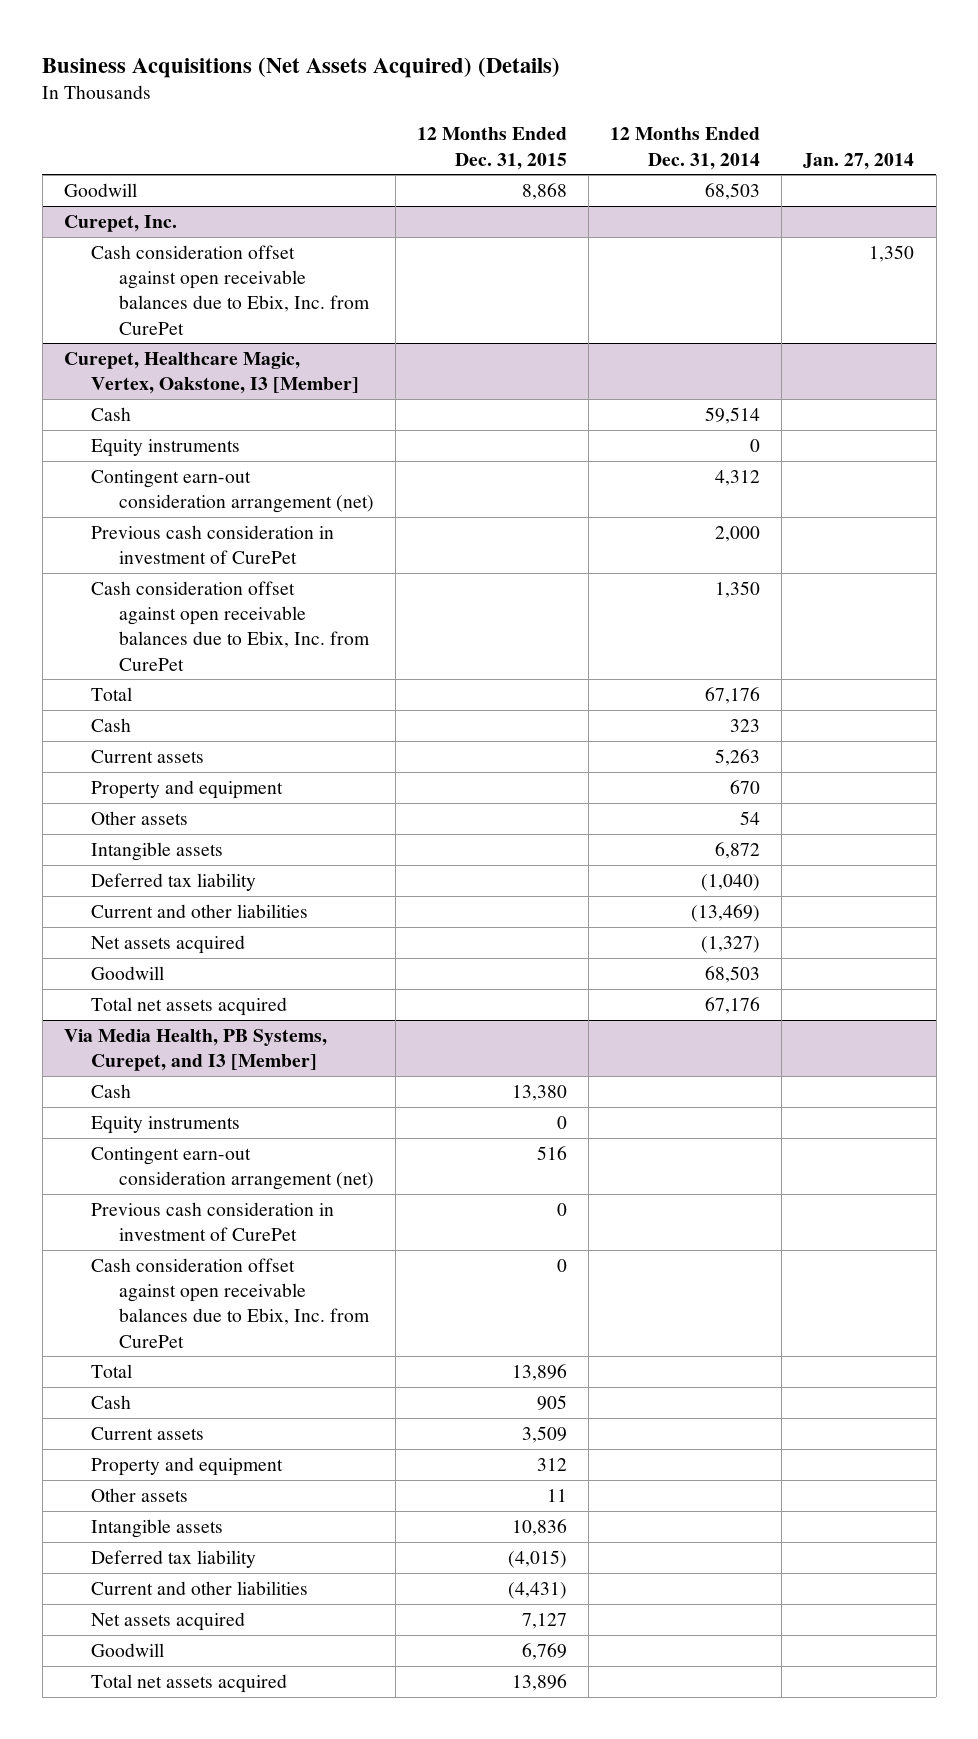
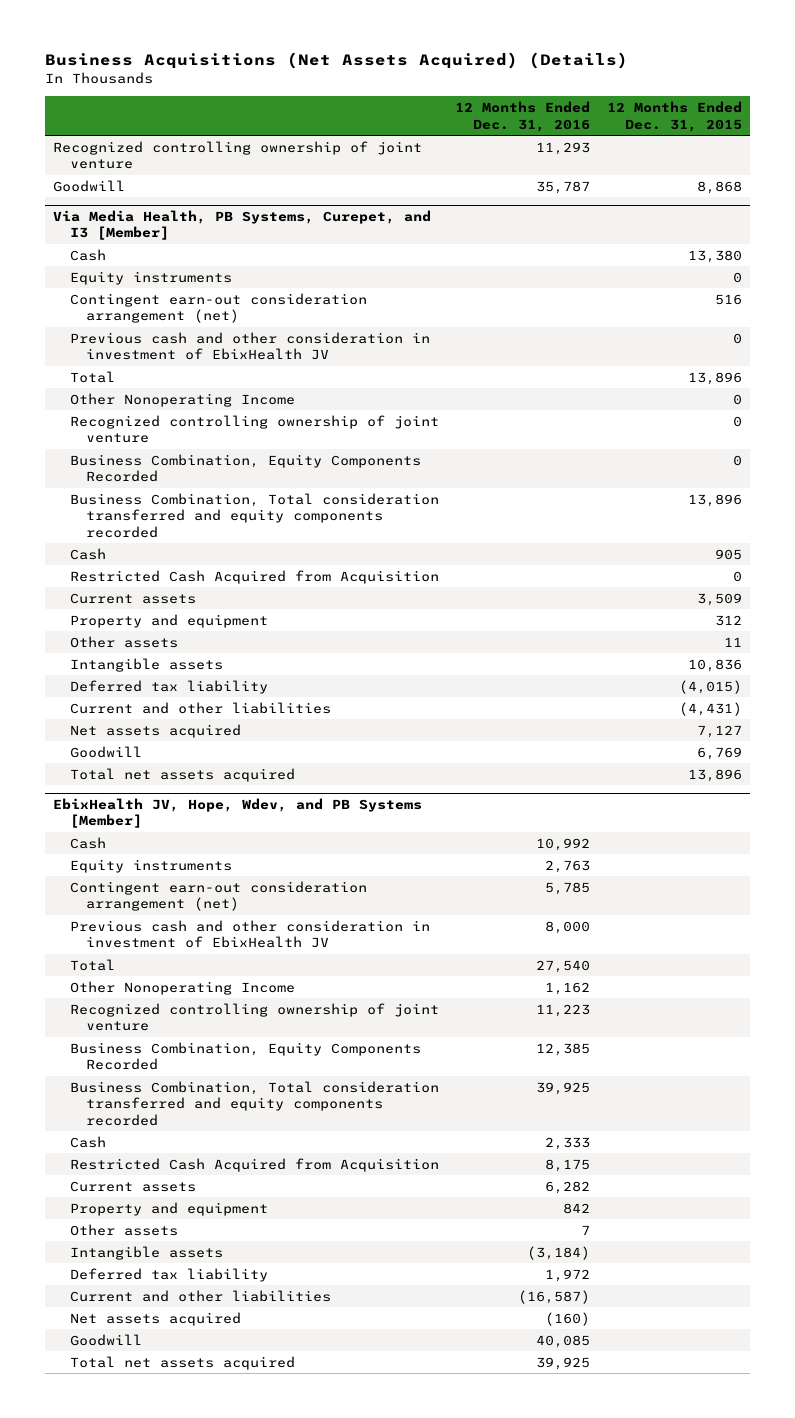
[610,127,761,170] 12 Months Ended Dec. 31, 2014 -> none
[803,152,915,170] Jan. 27, 2014 -> none
none -> [455,101,591,132] 12 Months Ended Dec. 31, 2016
none -> [53,140,423,170] Recognized controlling ownership of joint venture
[63,214,177,232] Curepet, Inc. -> none
[91,244,370,335] Cash consideration offset against open receivable balances due to Ebix, Inc. from CurePet -> none
[63,351,360,395] Curepet, Healthcare Magic, Vertex, Oakstone, I3 [Member] -> none
[91,406,132,421] Cash -> none
[91,438,241,457] Equity instruments -> none
[91,469,374,514] Contingent earn-out consideration arrangement (net) -> none
[91,524,335,565] Previous cash consideration in investment of CurePet -> none
[91,580,370,671] Cash consideration offset against open receivable balances due to Ebix, Inc. from CurePet -> none
[91,686,133,701] Total -> none
[91,717,132,732] Cash -> none
[91,749,205,763] Current assets -> none
[91,779,284,799] Property and equipment -> none
[91,810,189,825] Other assets -> none
[91,841,224,861] Intangible assets -> none
[91,872,257,891] Deferred tax liability -> none
[91,903,309,918] Current and other liabilities -> none
[91,934,246,954] Net assets acquired -> none
[91,965,165,980] Goodwill -> none
[91,996,288,1016] Total net assets acquired -> none
[91,1257,370,1348] Cash consideration offset against open receivable balances due to Ebix, Inc. from CurePet -> none
[91,1201,335,1242] Previous cash consideration in investment of CurePet -> [69,331,430,361] Previous cash and other consideration in investment of EbixHealth JV
none -> [69,392,295,407] Other Nonoperating Income
none -> [69,414,439,444] Recognized controlling ownership of joint venture
none -> [69,453,421,483] Business Combination, Equity Components Recorded
none -> [69,492,439,538] Business Combination, Total consideration transferred and equity components recorded
none -> [69,569,439,584] Restricted Cash Acquired from Acquisition
none -> [53,798,423,829] EbixHealth JV, Hope, Wdev, and PB Systems [Member]
none -> [69,836,106,849] Cash
none -> [69,858,232,873] Equity instruments
none -> [69,880,367,912] Contingent earn-out consideration arrangement (net)
none -> [69,919,430,949] Previous cash and other consideration in investment of EbixHealth JV
none -> [69,958,115,971] Total
none -> [69,980,295,995] Other Nonoperating Income
none -> [69,1002,439,1032] Recognized controlling ownership of joint venture
none -> [69,1041,421,1071] Business Combination, Equity Components Recorded
none -> [69,1080,439,1126] Business Combination, Total consideration transferred and equity components recorded
none -> [69,1135,106,1148] Cash
none -> [69,1157,439,1172] Restricted Cash Acquired from Acquisition
none -> [69,1180,196,1192] Current assets
none -> [69,1201,268,1216] Property and equipment
none -> [69,1223,178,1236] Other assets
none -> [69,1245,223,1260] Intangible assets
none -> [69,1267,268,1282] Deferred tax liability
none -> [69,1289,331,1302] Current and other liabilities
none -> [69,1311,241,1326] Net assets acquired
none -> [69,1333,142,1346] Goodwill
none -> [69,1355,295,1370] Total net assets acquired

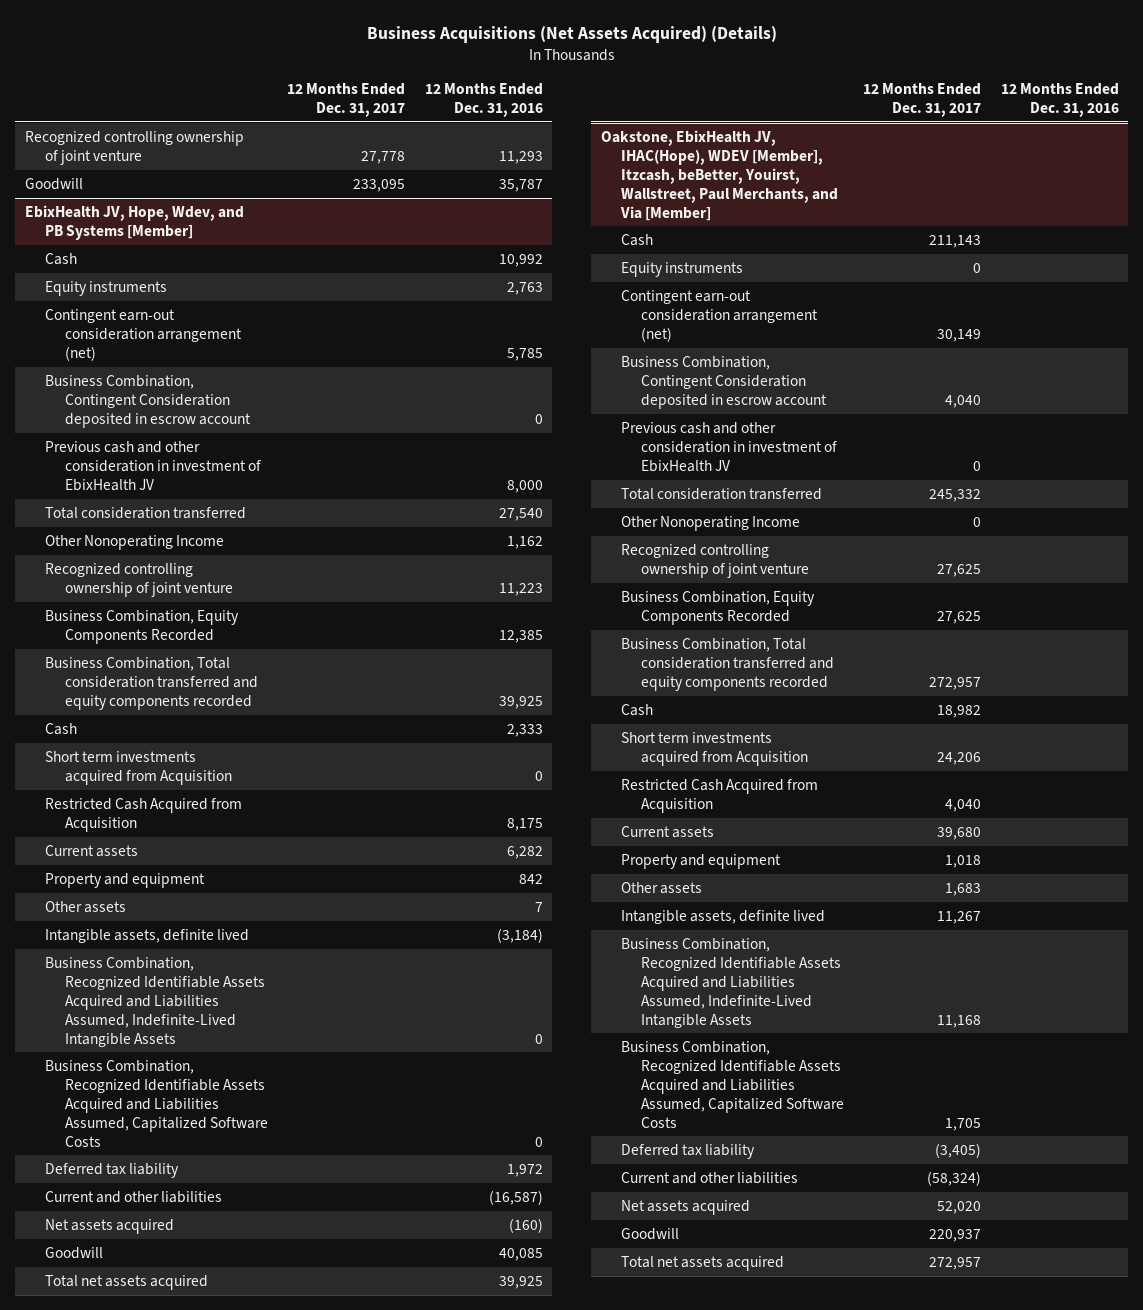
[606,101,742,132] 12 Months Ended Dec. 31, 2015 -> none
none -> [287,82,406,117] 12 Months Ended Dec. 31, 2017
[53,210,432,241] Via Media Health, PB Systems, Curepet, and I3 [Member] -> none
[69,248,106,261] Cash -> none
[69,270,232,285] Equity instruments -> none
[69,292,367,324] Contingent earn-out consideration arrangement (net) -> none
[69,331,430,361] Previous cash and other consideration in investment of EbixHealth JV -> none
[69,370,115,383] Total -> none
[69,392,295,407] Other Nonoperating Income -> none
[69,414,439,444] Recognized controlling ownership of joint venture -> none
[69,453,421,483] Business Combination, Equity Components Recorded -> none
[69,492,439,538] Business Combination, Total consideration transferred and equity components recorded -> none
[69,547,106,560] Cash -> none
[69,569,439,584] Restricted Cash Acquired from Acquisition -> none
[69,592,196,604] Current assets -> none
[69,613,268,628] Property and equipment -> none
[69,635,178,648] Other assets -> none
[69,657,223,672] Intangible assets -> none
[69,679,268,694] Deferred tax liability -> none
[69,701,331,714] Current and other liabilities -> none
[69,723,241,738] Net assets acquired -> none
[69,745,142,758] Goodwill -> none
[69,767,295,782] Total net assets acquired -> none
none -> [44,374,251,428] Business Combination, Contingent Consideration deposited in escrow account
[69,958,115,971] Total -> [44,506,246,519] Total consideration transferred
none -> [44,750,232,785] Short term investments acquired from Acquisition
[69,1245,223,1260] Intangible assets -> [44,928,249,943] Intangible assets, definite lived
none -> [44,956,265,1047] Business Combination, Recognized Identifiable Assets Acquired and Liabilities Assumed, Indefinite-Lived Intangible Assets
none -> [44,1059,268,1147] Business Combination, Recognized Identifiable Assets Acquired and Liabilities Assumed, Capitalized Software Costs
none -> [600,129,838,221] Oakstone, EbixHealth JV, IHAC(Hope), WDEV [Member], Itzcash, beBetter, Youirst, Wallstreet, Paul Merchants, and Via [Member]
none -> [620,233,653,246] Cash
none -> [620,261,743,277] Equity instruments
none -> [620,289,818,342] Contingent earn-out consideration arrangement (net)
none -> [620,355,827,409] Business Combination, Contingent Consideration deposited in escrow account
none -> [620,421,837,472] Previous cash and other consideration in investment of EbixHealth JV
none -> [620,487,822,500] Total consideration transferred
none -> [620,515,800,531] Other Nonoperating Income
none -> [620,543,809,578] Recognized controlling ownership of joint venture
none -> [620,590,815,625] Business Combination, Equity Components Recorded
none -> [620,637,834,691] Business Combination, Total consideration transferred and equity components recorded
none -> [620,703,653,716] Cash
none -> [620,731,808,766] Short term investments acquired from Acquisition
none -> [620,778,818,813] Restricted Cash Acquired from Acquisition
none -> [620,825,714,838] Current assets
none -> [620,853,781,869] Property and equipment
none -> [620,881,702,894] Other assets
none -> [620,909,825,924] Intangible assets, definite lived
none -> [620,937,841,1028] Business Combination, Recognized Identifiable Assets Acquired and Liabilities Assumed, Indefinite-Lived Intangible Assets
none -> [620,1040,844,1128] Business Combination, Recognized Identifiable Assets Acquired and Liabilities Assumed, Capitalized Software Costs
none -> [620,1143,755,1159] Deferred tax liability
none -> [620,1171,798,1184] Current and other liabilities
none -> [620,1199,750,1215] Net assets acquired
none -> [620,1227,679,1240] Goodwill
none -> [620,1255,784,1271] Total net assets acquired

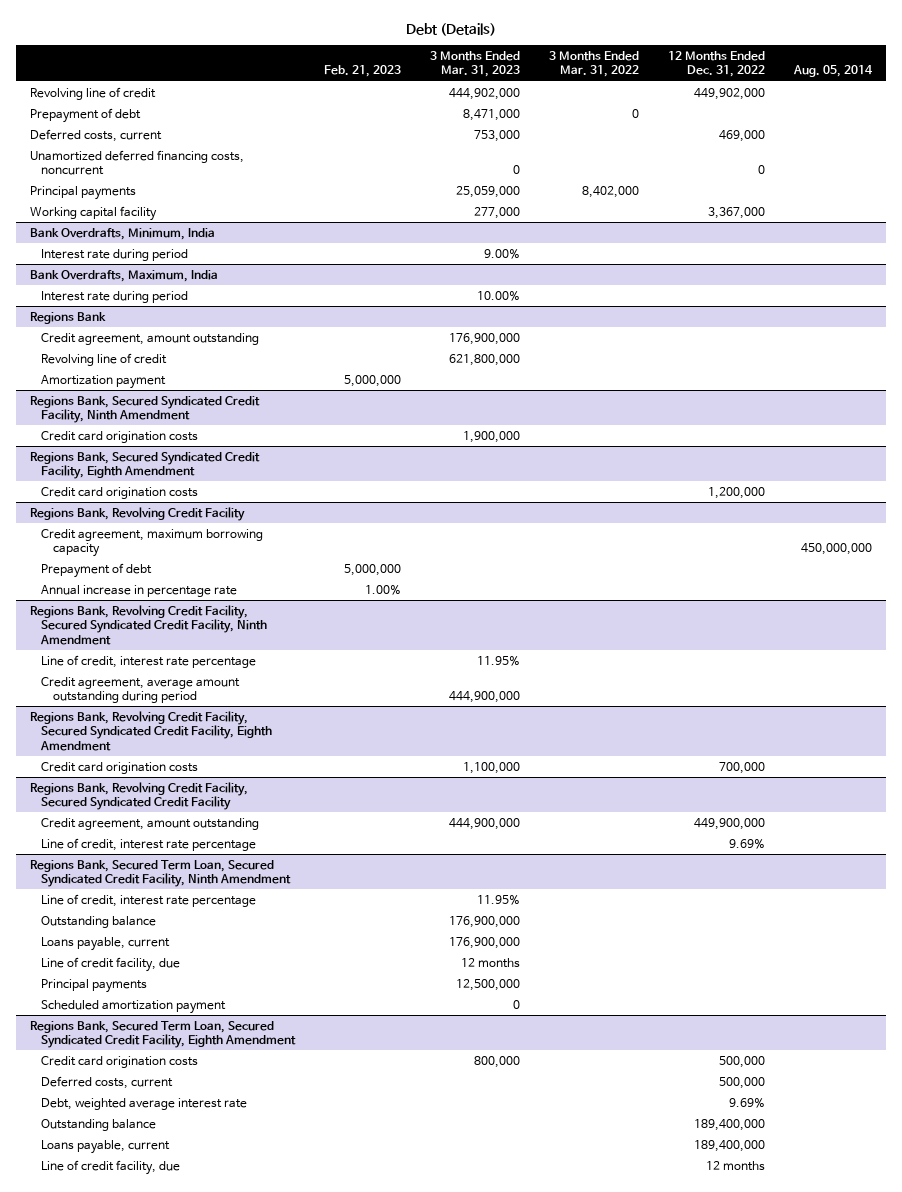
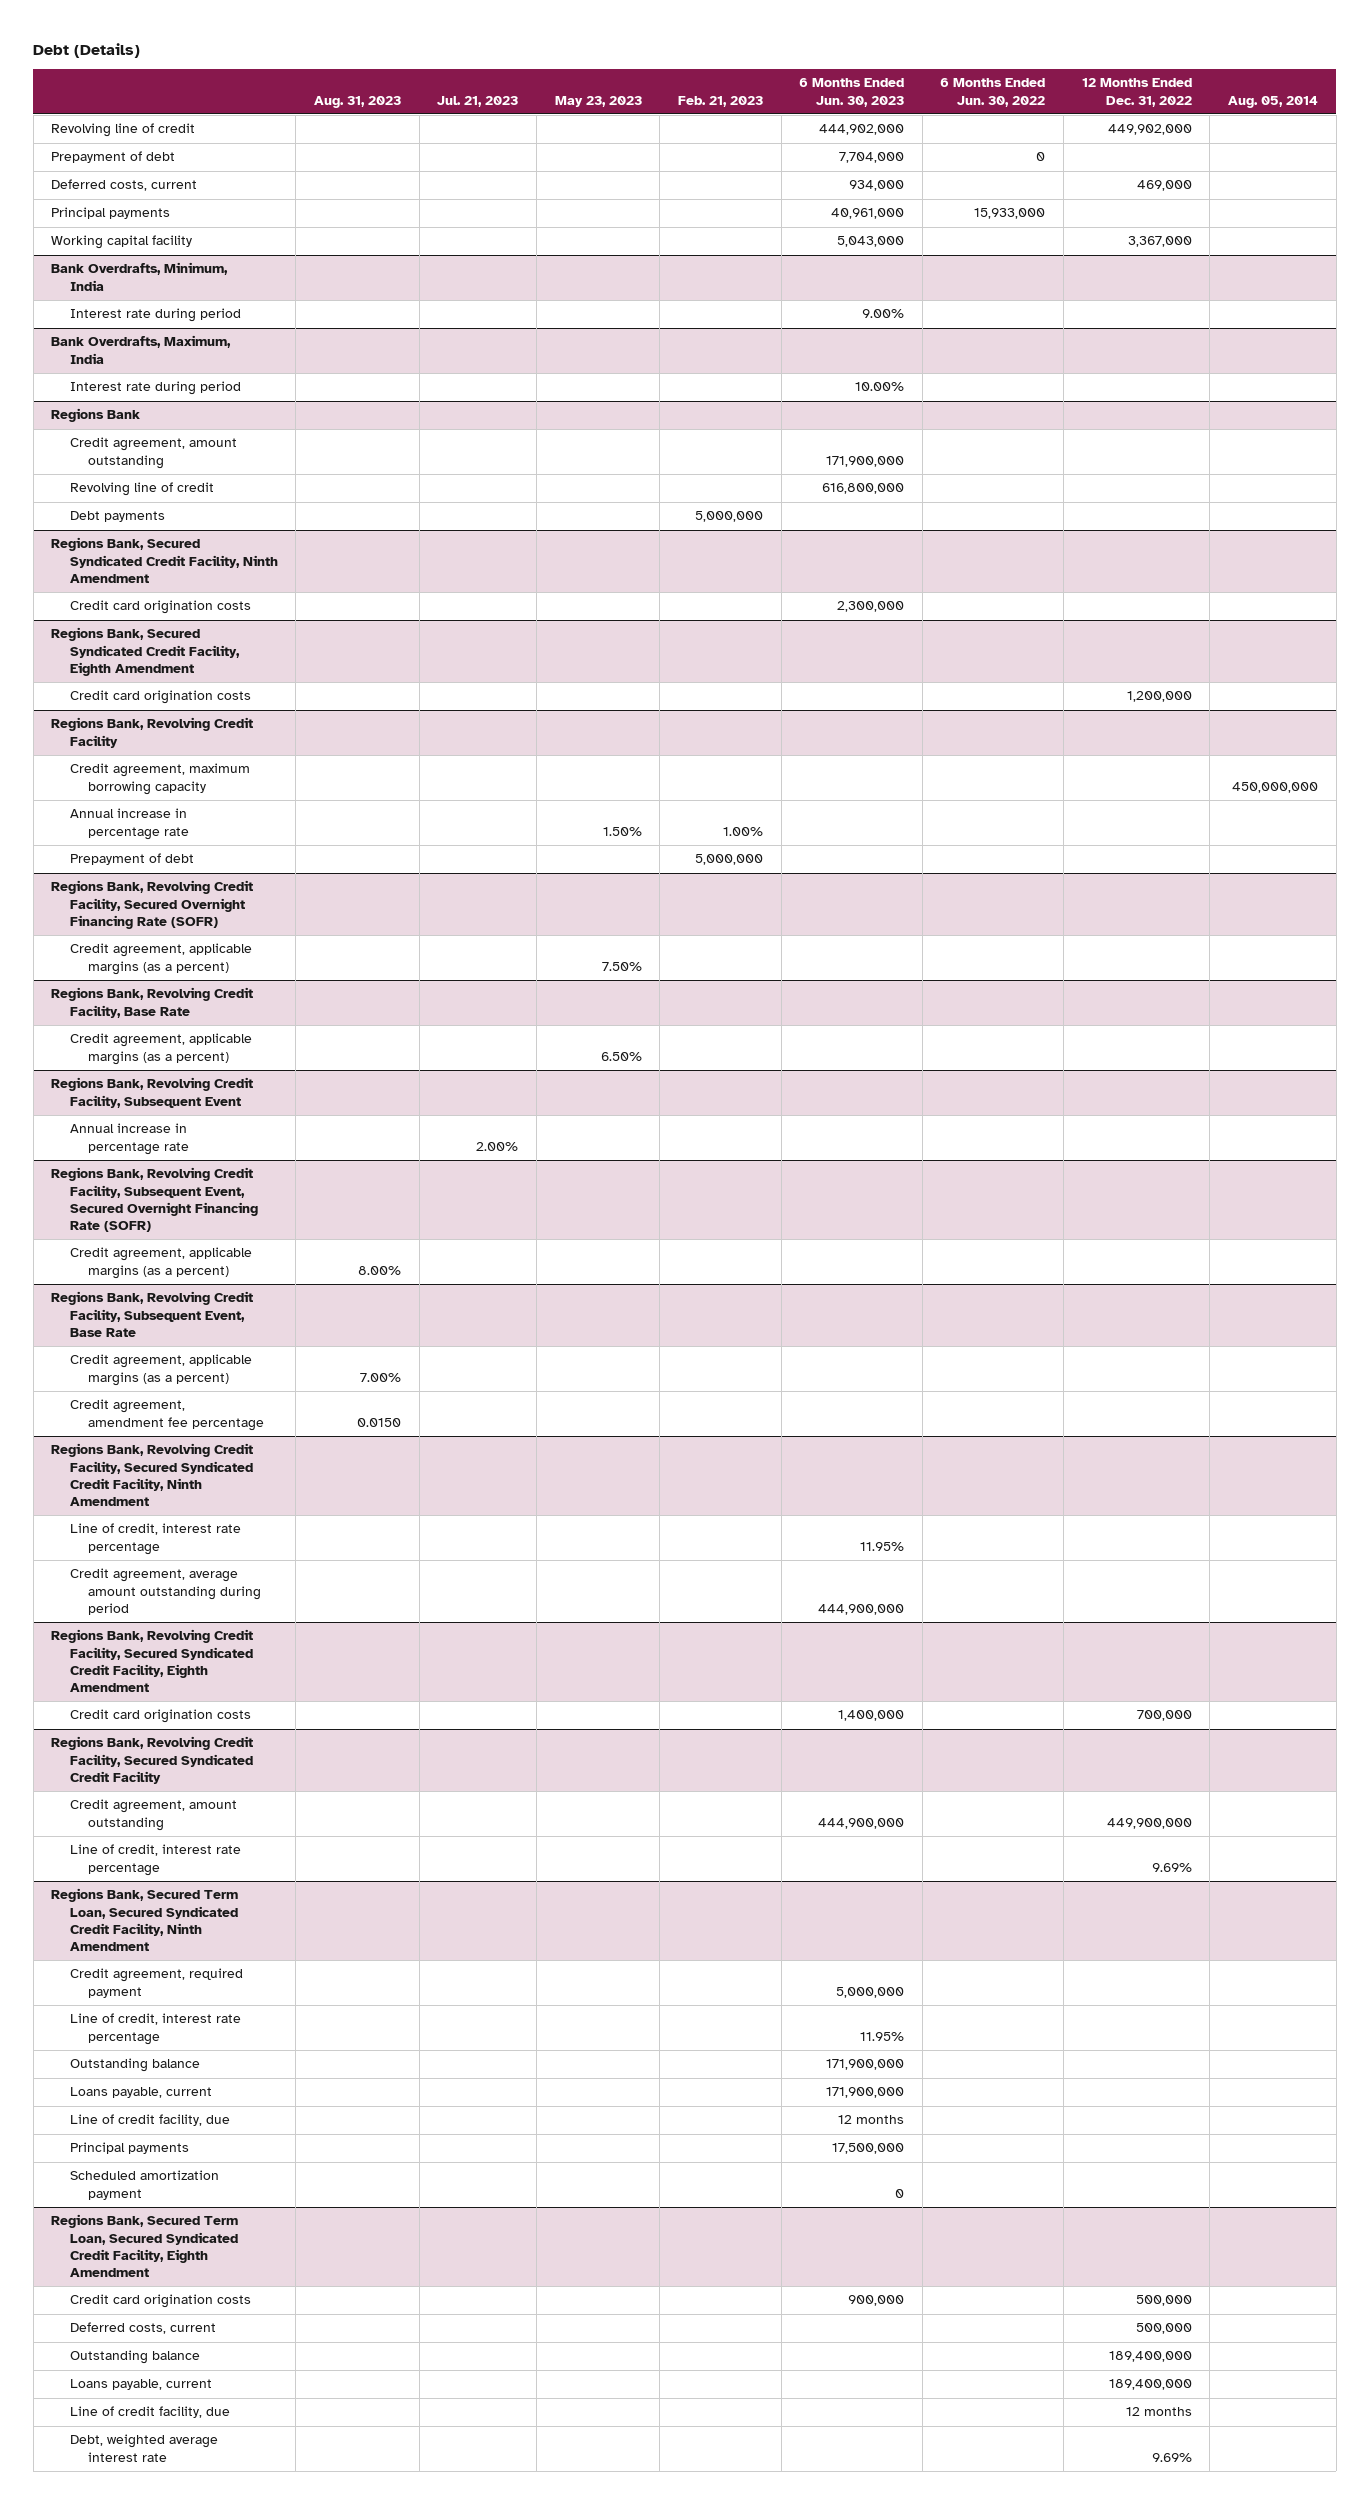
[430,50,521,78] 3 Months Ended Mar. 31, 2023 -> none
[548,50,639,78] 3 Months Ended Mar. 31, 2022 -> none
none -> [314,95,402,108] Aug. 31, 2023
none -> [437,95,519,107] Jul. 21, 2023
none -> [554,95,642,107] May 23, 2023
none -> [799,78,905,107] 6 Months Ended Jun. 30, 2023
none -> [940,78,1046,107] 6 Months Ended Jun. 30, 2022
[30,149,245,176] Unamortized deferred financing costs, noncurrent -> none
[41,374,167,389] Amortization payment -> [69,511,165,523] Debt payments
[41,562,153,578] Prepayment of debt -> [69,853,194,866] Prepayment of debt
none -> [51,880,254,929] Regions Bank, Revolving Credit Facility, Secured Overnight Financing Rate (SOFR)
none -> [69,943,252,975] Credit agreement, applicable margins (as a percent)
none -> [51,987,254,1018] Regions Bank, Revolving Credit Facility, Base Rate
none -> [69,1033,252,1065] Credit agreement, applicable margins (as a percent)
none -> [51,1077,254,1108] Regions Bank, Revolving Credit Facility, Subsequent Event
none -> [69,1123,190,1155] Annual increase in percentage rate
none -> [51,1167,258,1233] Regions Bank, Revolving Credit Facility, Subsequent Event, Secured Overnight Financing Rate (SOFR)
none -> [69,1247,252,1279] Credit agreement, applicable margins (as a percent)
none -> [51,1291,254,1337] Regions Bank, Revolving Credit Facility, Subsequent Event, Base Rate
none -> [69,1354,252,1386] Credit agreement, applicable margins (as a percent)
none -> [69,1399,265,1431] Credit agreement, amendment fee percentage
none -> [69,1968,243,1998] Credit agreement, required payment
[41,1097,248,1110] Debt, weighted average interest rate -> [69,2434,218,2462] Debt, weighted average interest rate

